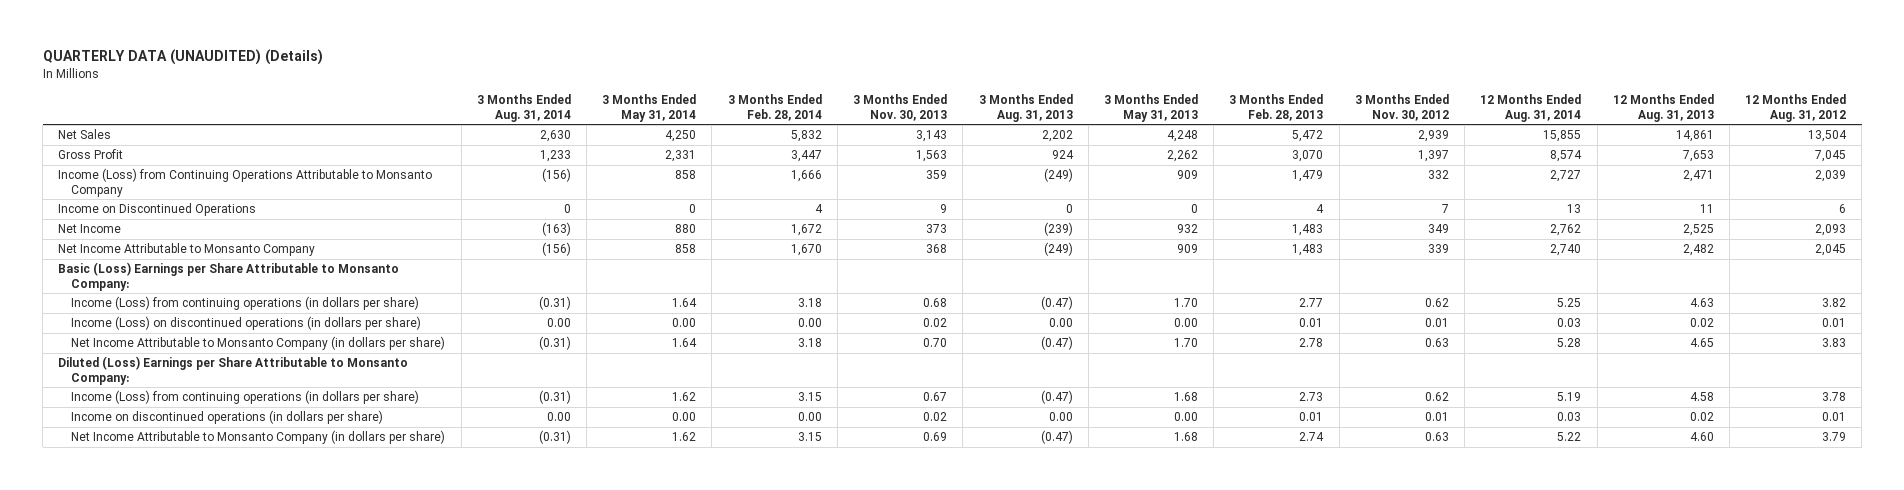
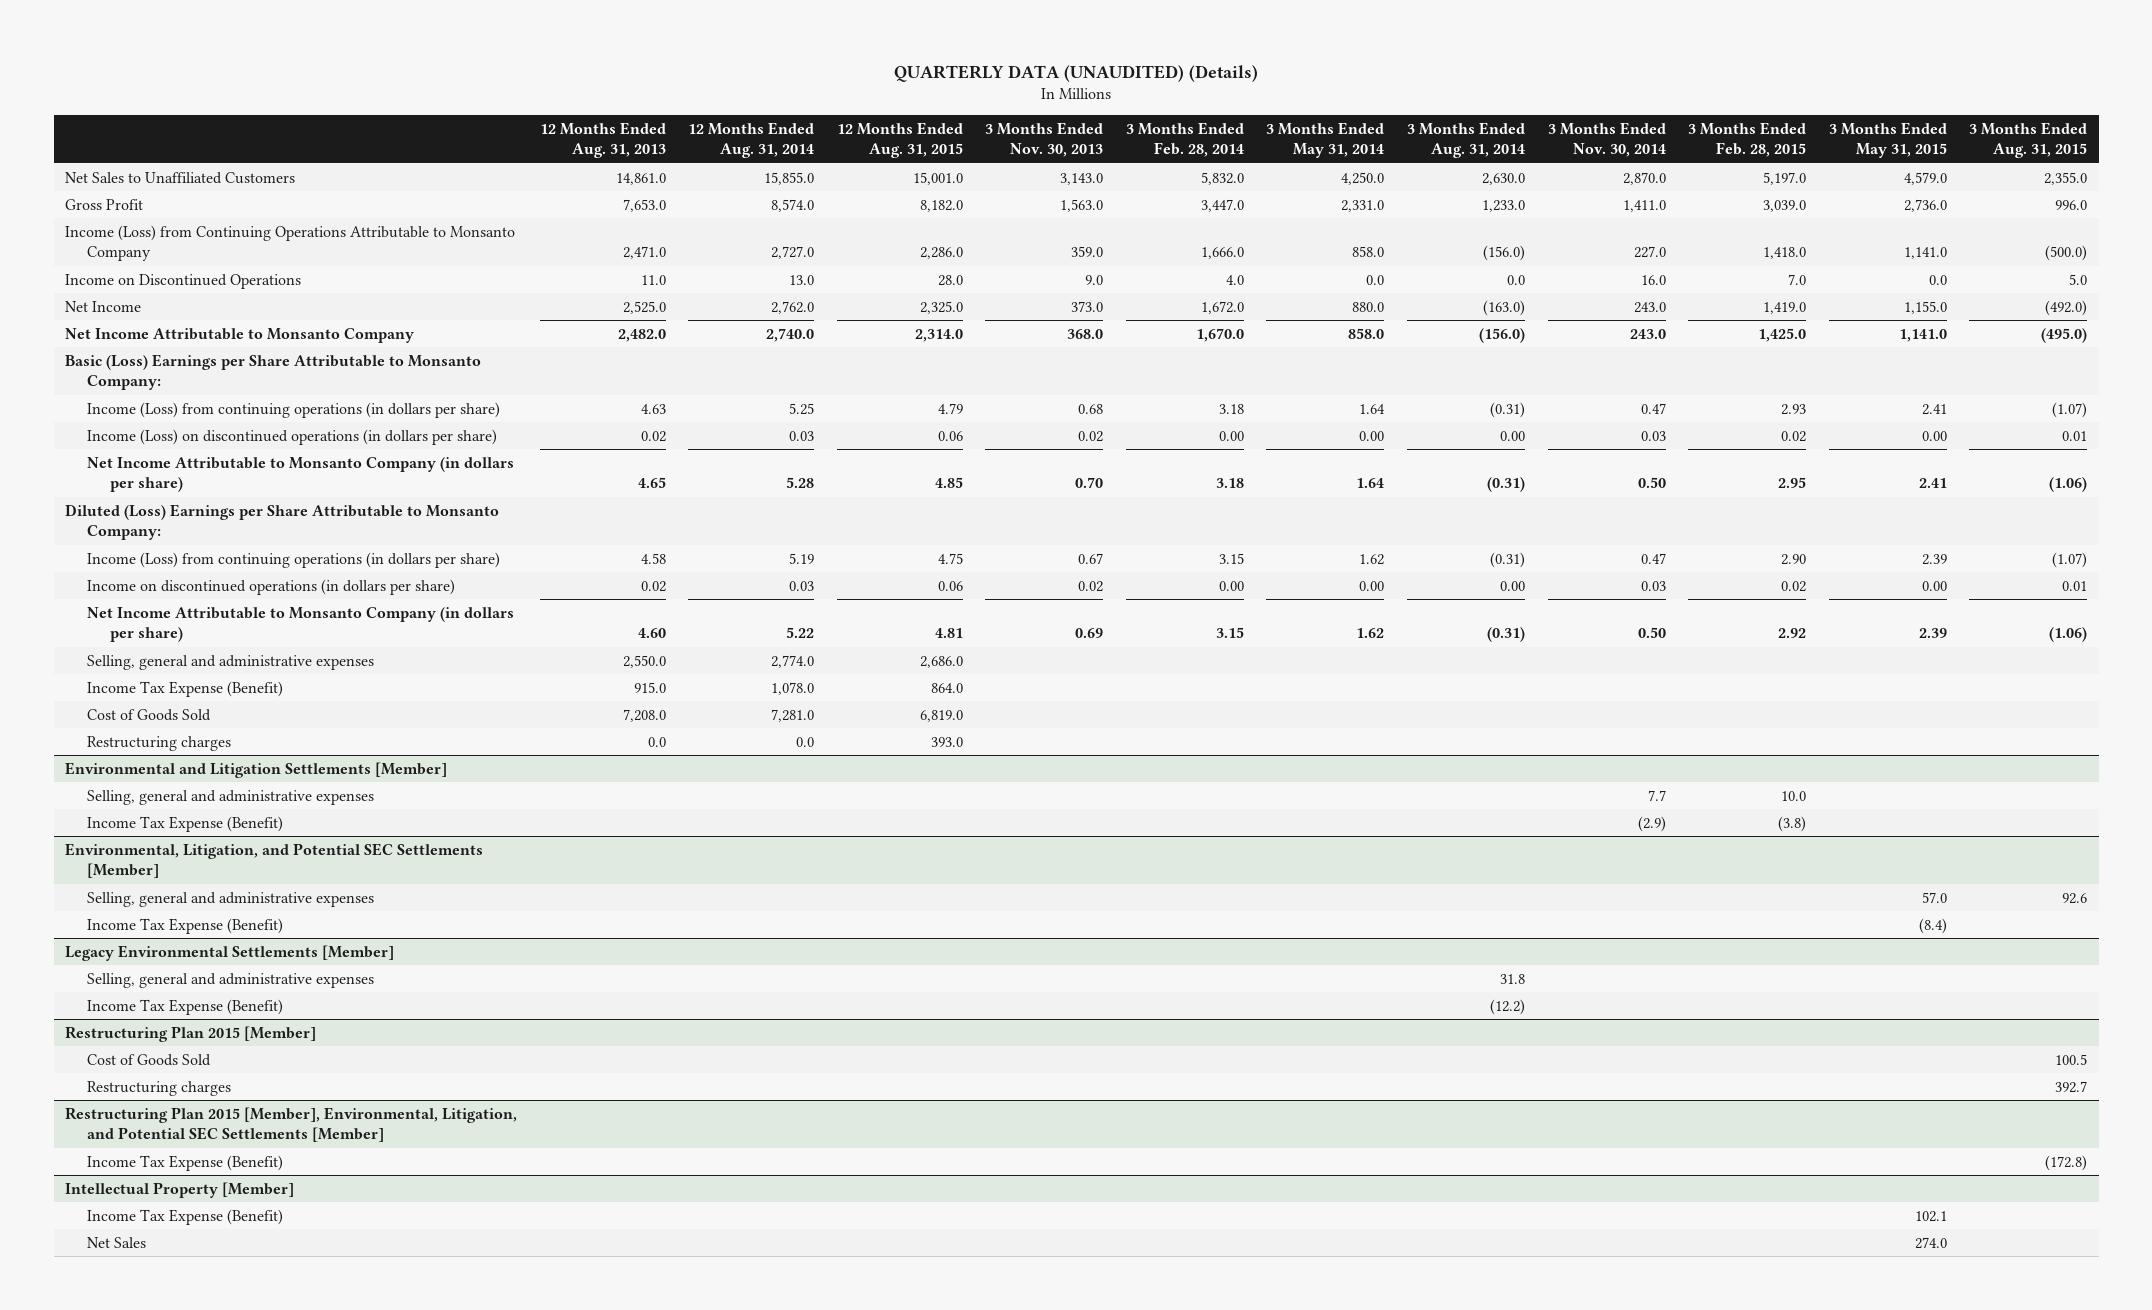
[978,94,1073,122] 3 Months Ended Aug. 31, 2013 -> none
[1104,94,1199,122] 3 Months Ended May 31, 2013 -> none
[1229,94,1324,121] 3 Months Ended Feb. 28, 2013 -> none
[1354,94,1449,121] 3 Months Ended Nov. 30, 2012 -> none
[1745,94,1847,122] 12 Months Ended Aug. 31, 2012 -> none
none -> [836,122,963,159] 12 Months Ended Aug. 31, 2015
none -> [1547,122,1666,158] 3 Months Ended Nov. 30, 2014
none -> [1688,122,1807,158] 3 Months Ended Feb. 28, 2015
none -> [1828,122,1947,159] 3 Months Ended May 31, 2015
none -> [1969,122,2088,159] 3 Months Ended Aug. 31, 2015
[58,129,112,140] Net Sales -> [64,171,295,184] Net Sales to Unaffiliated Customers
[539,130,571,143] 2,630 -> [1481,172,1525,185] 2,630.0
[665,130,697,143] 4,250 -> [1341,171,1385,185] 4,250.0
[790,130,822,143] 5,832 -> [1200,171,1244,185] 5,832.0
[916,130,948,143] 3,143 -> [1060,172,1104,185] 3,143.0
[1543,130,1582,143] 15,855 -> [764,171,815,185] 15,855.0
[1675,130,1714,143] 14,861 -> [615,172,666,185] 14,861.0
[539,150,571,163] 1,233 -> [1481,199,1525,212] 1,233.0
[665,150,697,163] 2,331 -> [1341,199,1385,212] 2,331.0
[790,150,822,163] 3,447 -> [1200,198,1244,212] 3,447.0
[916,150,948,163] 1,563 -> [1060,198,1104,212] 1,563.0
[1550,150,1583,163] 8,574 -> [771,198,815,212] 8,574.0
[1682,150,1714,163] 7,653 -> [622,198,666,212] 7,653.0
[541,168,571,183] (156) -> [1482,245,1525,262] (156.0)
[675,170,697,180] 858 -> [1352,246,1385,258] 858.0
[790,170,822,183] 1,666 -> [1200,247,1244,260] 1,666.0
[926,170,948,180] 359 -> [1071,246,1104,258] 359.0
[1550,170,1582,183] 2,727 -> [771,246,815,260] 2,727.0
[1682,170,1714,183] 2,471 -> [622,246,666,260] 2,471.0
[563,204,571,214] 0 -> [1506,274,1525,285] 0.0
[689,204,697,214] 0 -> [1366,274,1385,285] 0.0
[814,204,823,214] 4 -> [1225,274,1244,285] 4.0
[940,204,948,214] 9 -> [1085,274,1104,285] 9.0
[1567,204,1582,214] 13 -> [789,274,815,285] 13.0
[1699,204,1714,214] 11 -> [640,274,666,285] 11.0
[541,222,571,237] (163) -> [1482,299,1525,316] (163.0)
[675,224,697,234] 880 -> [1352,301,1385,312] 880.0
[790,224,822,237] 1,672 -> [1200,300,1244,314] 1,672.0
[926,224,948,234] 373 -> [1071,300,1104,312] 373.0
[1550,224,1582,237] 2,762 -> [771,300,815,314] 2,762.0
[1682,224,1714,237] 2,525 -> [622,300,666,314] 2,525.0
[541,242,571,257] (156) -> [1478,327,1525,343] (156.0)
[675,244,697,254] 858 -> [1348,327,1385,339] 858.0
[790,244,822,257] 1,670 -> [1195,327,1244,342] 1,670.0
[926,244,948,254] 368 -> [1067,328,1104,339] 368.0
[1550,244,1582,257] 2,740 -> [766,327,815,342] 2,740.0
[1682,244,1714,257] 2,482 -> [617,328,666,342] 2,482.0
none -> [87,654,375,670] Selling, general and administrative expenses
none -> [87,680,284,697] Income Tax Expense (Benefit)
none -> [87,708,212,721] Cost of Goods Sold
none -> [87,735,232,751] Restructuring charges
none -> [64,761,447,778] Environmental and Litigation Settlements [Member]
none -> [87,789,375,805] Selling, general and administrative expenses
none -> [87,815,284,832] Income Tax Expense (Benefit)
none -> [64,842,483,879] Environmental, Litigation, and Potential SEC Settlements [Member]
none -> [87,891,375,907] Selling, general and administrative expenses
none -> [87,917,284,934] Income Tax Expense (Benefit)
none -> [64,944,394,961] Legacy Environmental Settlements [Member]
none -> [87,972,375,988] Selling, general and administrative expenses
none -> [87,998,284,1015] Income Tax Expense (Benefit)
none -> [64,1025,316,1042] Restructuring Plan 2015 [Member]
none -> [87,1053,212,1066] Cost of Goods Sold
none -> [87,1080,232,1096] Restructuring charges
none -> [64,1106,517,1143] Restructuring Plan 2015 [Member], Environmental, Litigation, and Potential SEC Settlements [Member]
none -> [87,1154,284,1171] Income Tax Expense (Benefit)
none -> [64,1181,294,1198] Intellectual Property [Member]
none -> [87,1208,284,1225] Income Tax Expense (Benefit)
none -> [87,1236,147,1248] Net Sales

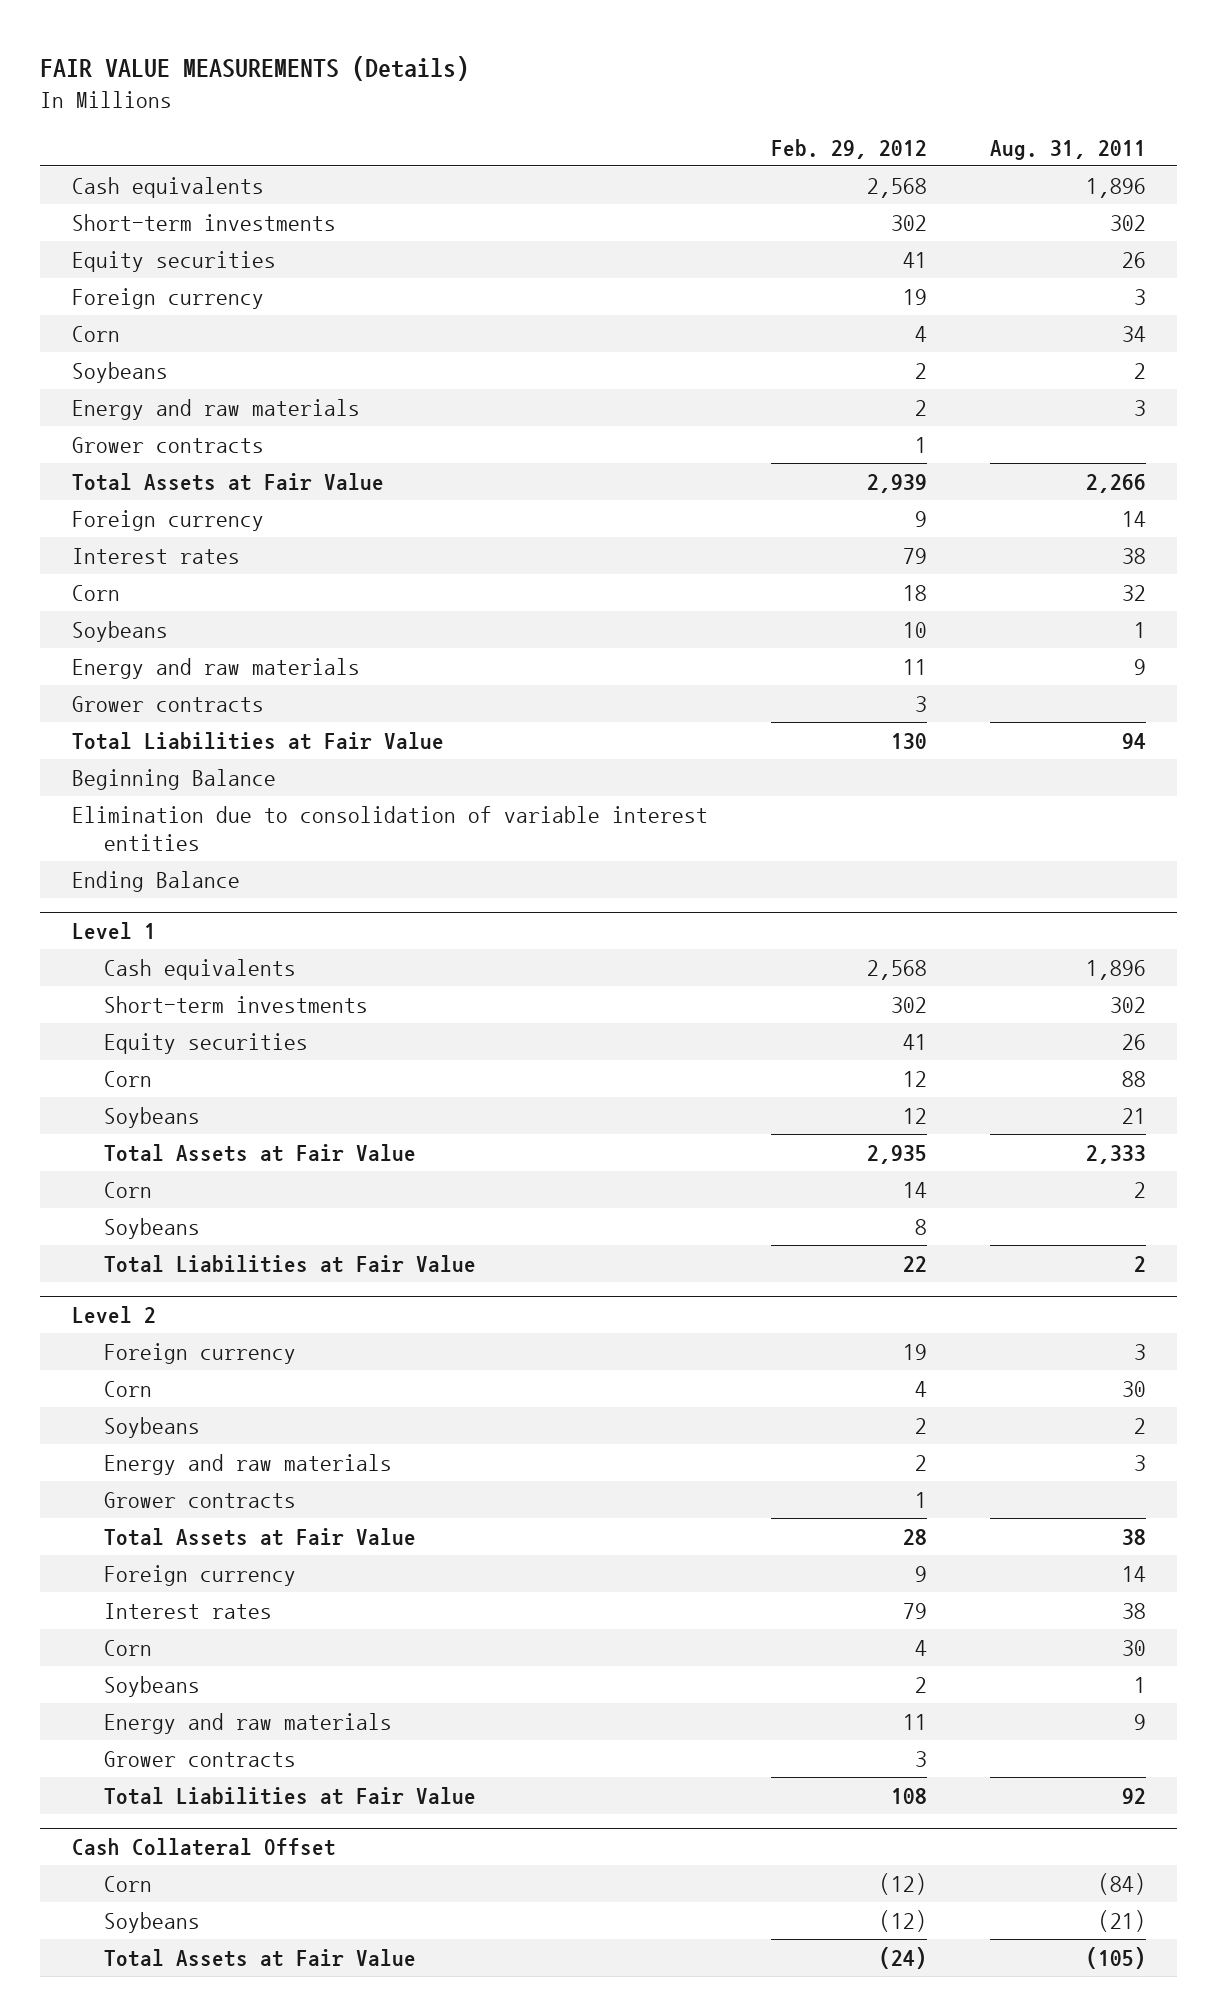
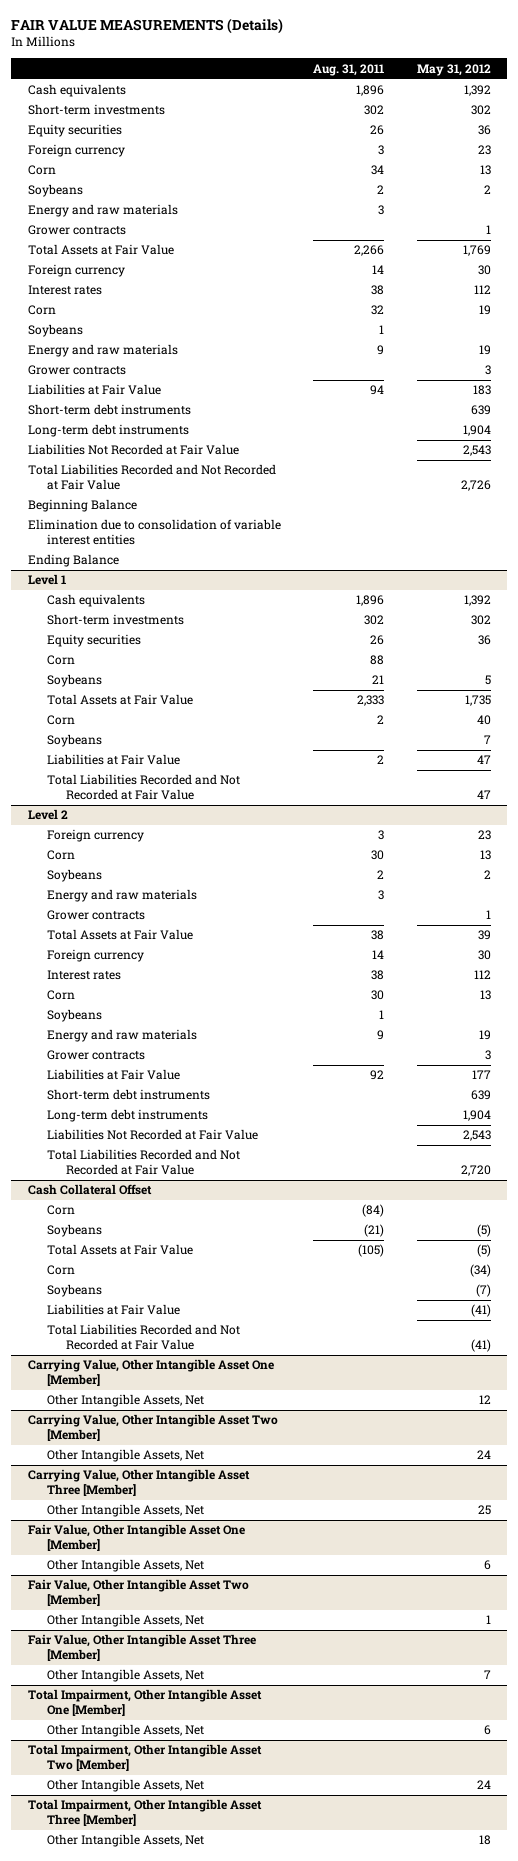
[770,138,927,159] Feb. 29, 2012 -> none
none -> [416,63,491,76] May 31, 2012
[71,731,444,750] Total Liabilities at Fair Value -> [27,384,161,396] Liabilities at Fair Value
none -> [27,404,191,416] Short-term debt instruments
none -> [27,424,189,438] Long-term debt instruments
none -> [27,444,239,456] Liabilities Not Recorded at Fair Value
none -> [27,464,276,490] Total Liabilities Recorded and Not Recorded at Fair Value
[104,1254,477,1273] Total Liabilities at Fair Value -> [46,754,180,766] Liabilities at Fair Value
none -> [46,774,240,800] Total Liabilities Recorded and Not Recorded at Fair Value
[104,1786,477,1805] Total Liabilities at Fair Value -> [46,1069,180,1081] Liabilities at Fair Value
none -> [46,1089,210,1101] Short-term debt instruments
none -> [46,1109,208,1123] Long-term debt instruments
none -> [46,1129,258,1141] Liabilities Not Recorded at Fair Value
none -> [46,1149,240,1175] Total Liabilities Recorded and Not Recorded at Fair Value
none -> [46,1265,75,1276] Corn
none -> [46,1284,102,1298] Soybeans
none -> [46,1304,180,1316] Liabilities at Fair Value
none -> [46,1324,240,1350] Total Liabilities Recorded and Not Recorded at Fair Value
none -> [27,1359,274,1386] Carrying Value, Other Intangible Asset One [Member]
none -> [46,1394,204,1408] Other Intangible Assets, Net
none -> [27,1414,278,1441] Carrying Value, Other Intangible Asset Two [Member]
none -> [46,1449,204,1463] Other Intangible Assets, Net
none -> [27,1469,250,1496] Carrying Value, Other Intangible Asset Three [Member]
none -> [46,1504,204,1518] Other Intangible Assets, Net
none -> [27,1524,245,1551] Fair Value, Other Intangible Asset One [Member]
none -> [46,1559,204,1573] Other Intangible Assets, Net
none -> [27,1579,249,1606] Fair Value, Other Intangible Asset Two [Member]
none -> [46,1614,204,1628] Other Intangible Assets, Net
none -> [27,1634,256,1661] Fair Value, Other Intangible Asset Three [Member]
none -> [46,1669,204,1683] Other Intangible Assets, Net
none -> [27,1689,262,1716] Total Impairment, Other Intangible Asset One [Member]
none -> [46,1724,204,1738] Other Intangible Assets, Net
none -> [27,1744,262,1771] Total Impairment, Other Intangible Asset Two [Member]
none -> [46,1779,204,1793] Other Intangible Assets, Net
none -> [27,1799,262,1826] Total Impairment, Other Intangible Asset Three [Member]
none -> [46,1834,204,1848] Other Intangible Assets, Net

